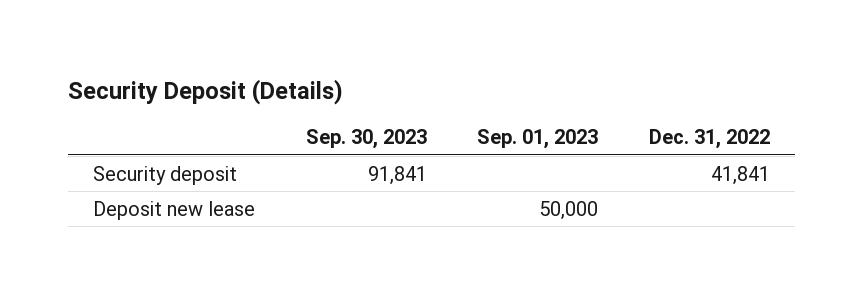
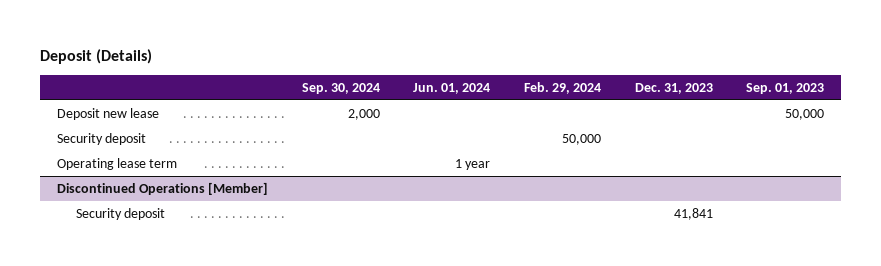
[67,79,343,106] Security Deposit (Details) -> [40,49,153,65] Deposit (Details)
[305,129,427,150] Sep. 30, 2023 -> none
[649,129,771,150] Dec. 31, 2022 -> none
none -> [301,82,380,94] Sep. 30, 2024
none -> [413,82,491,94] Jun. 01, 2024
none -> [523,81,601,94] Feb. 29, 2024
none -> [634,82,713,94] Dec. 31, 2023
[93,165,238,185] Security deposit -> [57,132,147,145] Security deposit
none -> [57,157,178,170] Operating lease term
none -> [57,181,269,195] Discontinued Operations [Member]
none -> [75,207,165,220] Security deposit

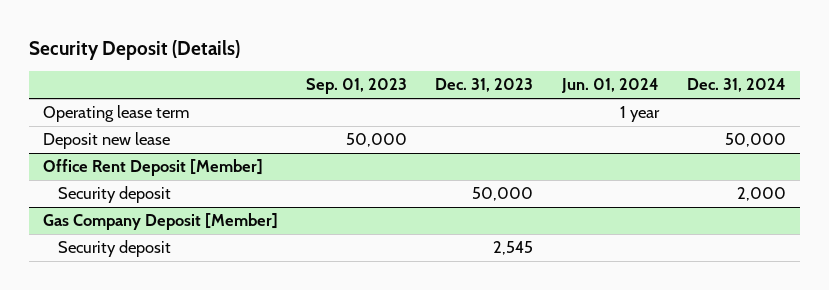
[40,49,153,65] Deposit (Details) -> [28,39,240,60] Security Deposit (Details)
[301,82,380,94] Sep. 30, 2024 -> none
[523,81,601,94] Feb. 29, 2024 -> none
none -> [686,78,786,93] Dec. 31, 2024
[57,132,147,145] Security deposit -> none
[57,181,269,195] Discontinued Operations [Member] -> none
[75,207,165,220] Security deposit -> none
[57,107,160,120] Deposit new lease -> [42,132,170,150] Deposit new lease
none -> [42,159,263,177] Office Rent Deposit [Member]
none -> [57,186,171,204] Security deposit
none -> [42,213,278,231] Gas Company Deposit [Member]
none -> [57,240,171,258] Security deposit

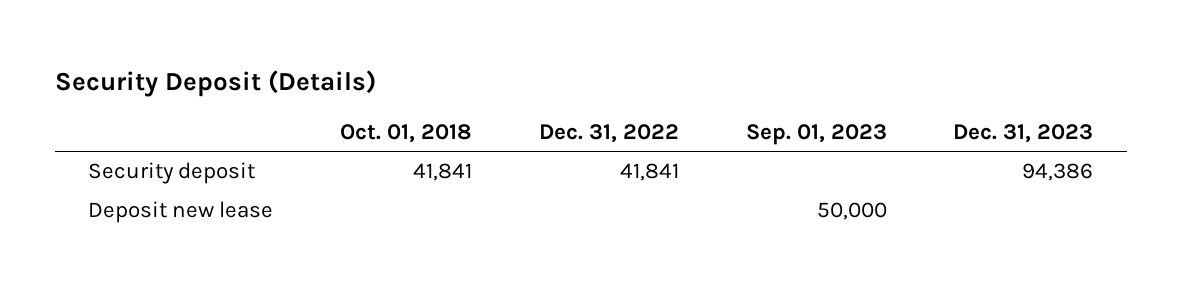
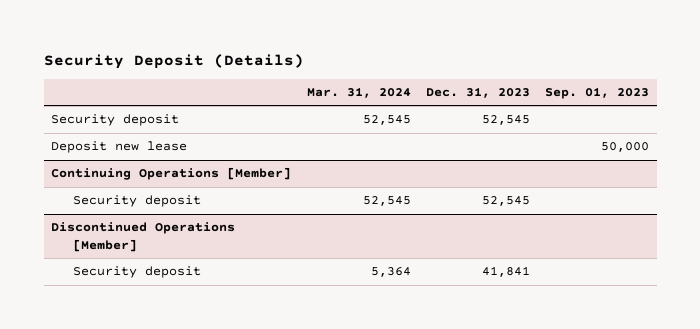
[339,124,472,144] Oct. 01, 2018 -> none
[538,124,679,144] Dec. 31, 2022 -> none
none -> [306,87,411,99] Mar. 31, 2024
[1022,163,1094,182] 94,386 -> [481,115,530,126] 52,545
none -> [51,167,292,181] Continuing Operations [Member]
none -> [72,195,201,208] Security deposit
none -> [51,222,236,252] Discontinued Operations [Member]
none -> [72,266,201,279] Security deposit

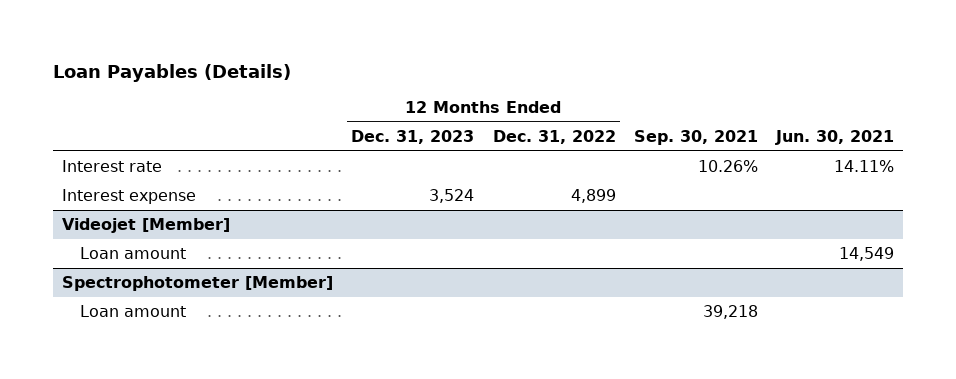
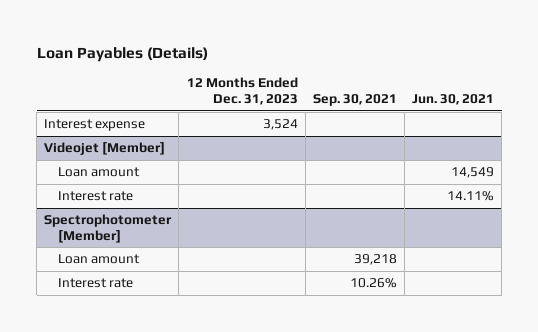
[492,130,616,145] Dec. 31, 2022 -> none
[62,160,163,173] Interest rate -> none
none -> [58,191,134,202] Interest rate
none -> [58,278,134,289] Interest rate

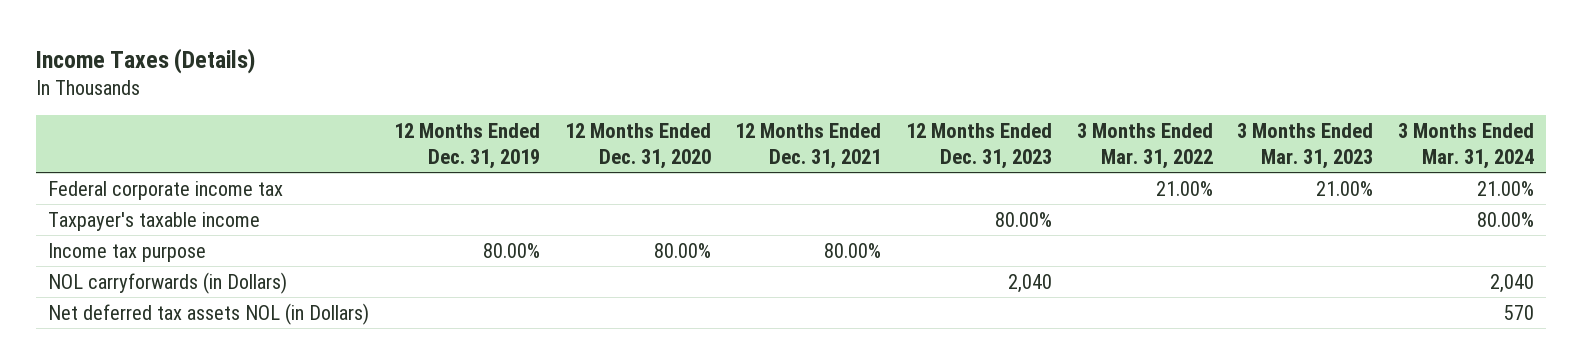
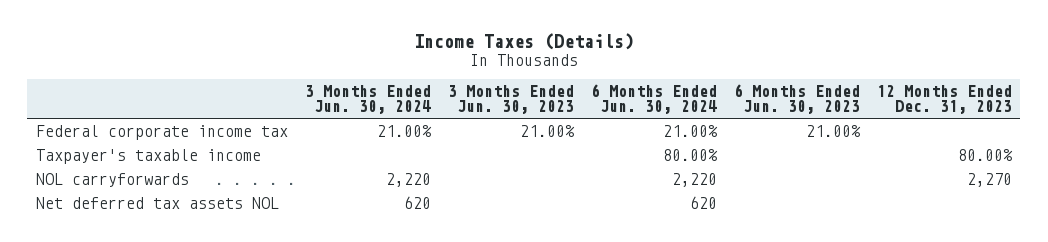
[394,123,541,169] 12 Months Ended Dec. 31, 2019 -> none
[564,123,711,169] 12 Months Ended Dec. 31, 2020 -> none
[735,123,882,169] 12 Months Ended Dec. 31, 2021 -> none
[1076,123,1213,169] 3 Months Ended Mar. 31, 2022 -> none
[1237,123,1374,169] 3 Months Ended Mar. 31, 2023 -> none
[1397,123,1534,169] 3 Months Ended Mar. 31, 2024 -> none
none -> [304,84,431,115] 3 Months Ended Jun. 30, 2024
none -> [447,84,574,115] 3 Months Ended Jun. 30, 2023
none -> [590,83,717,115] 6 Months Ended Jun. 30, 2024
none -> [733,83,860,115] 6 Months Ended Jun. 30, 2023
[48,242,207,262] Income tax purpose -> none
[48,271,288,294] NOL carryforwards (in Dollars) -> [35,172,189,187] NOL carryforwards
[1008,273,1053,293] 2,040 -> [966,172,1012,187] 2,270
[48,302,370,325] Net deferred tax assets NOL (in Dollars) -> [35,196,279,209] Net deferred tax assets NOL

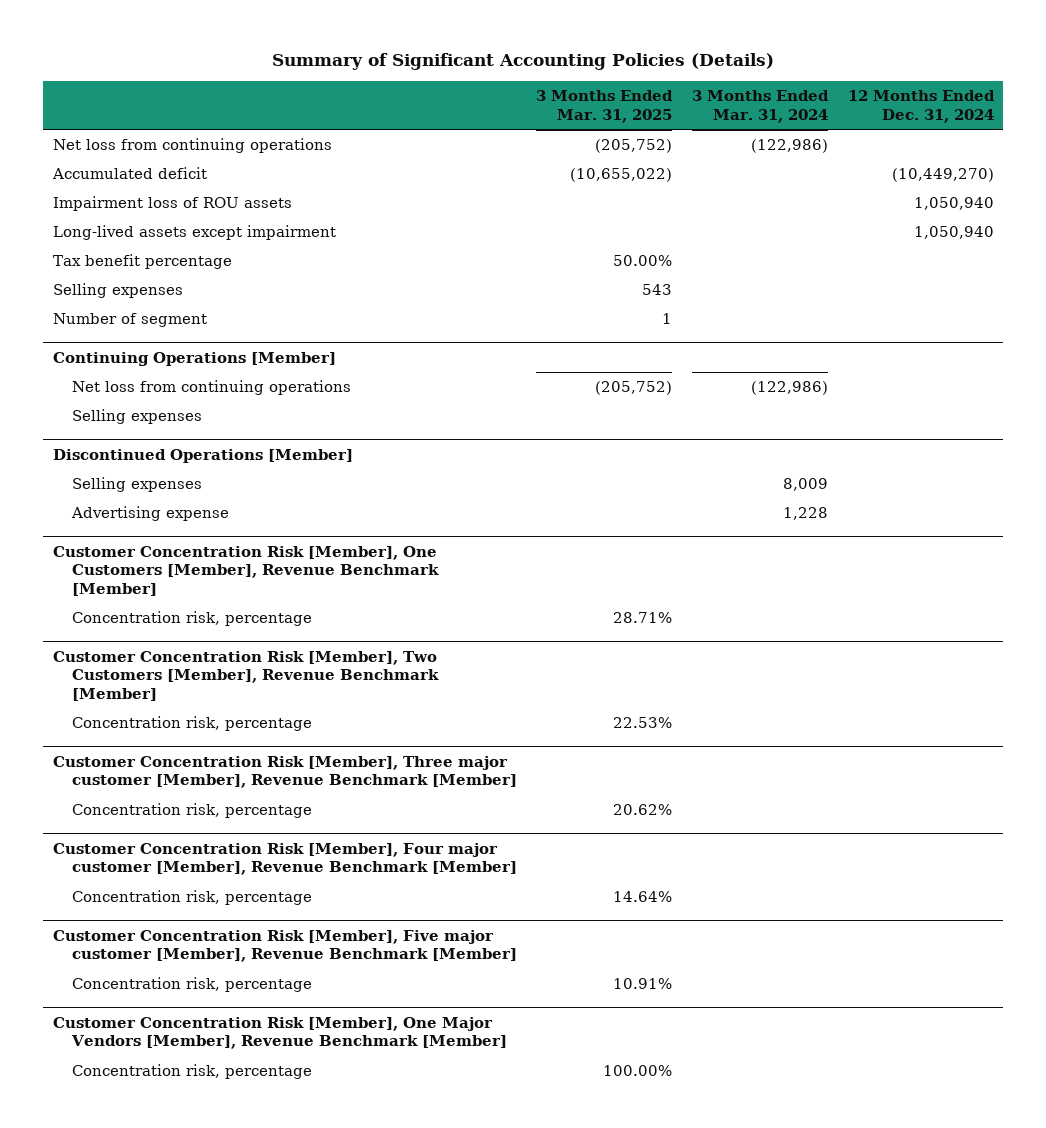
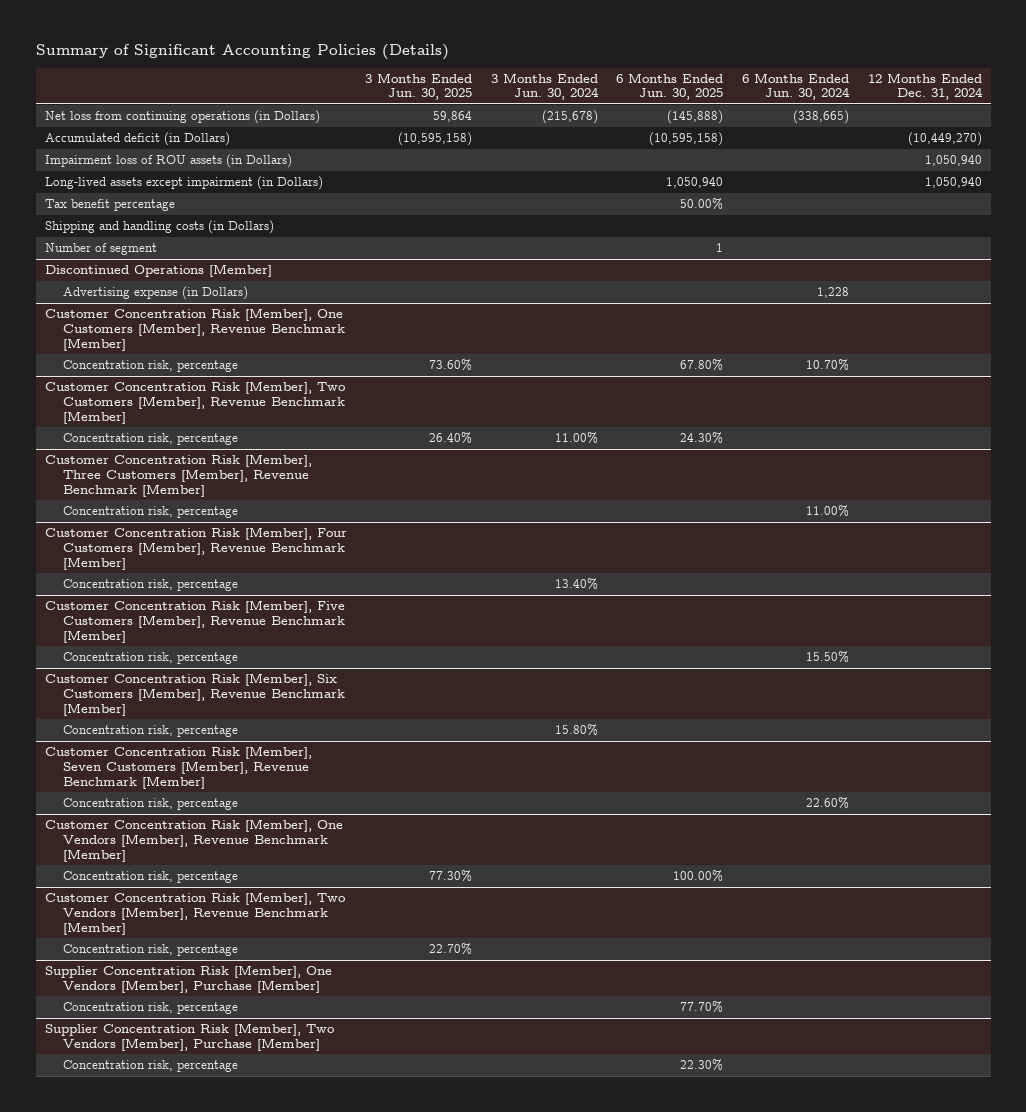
[536,90,674,123] 3 Months Ended Mar. 31, 2025 -> none
[692,90,830,123] 3 Months Ended Mar. 31, 2024 -> none
none -> [365,72,473,101] 3 Months Ended Jun. 30, 2025
none -> [490,72,599,101] 3 Months Ended Jun. 30, 2024
none -> [616,72,724,101] 6 Months Ended Jun. 30, 2025
none -> [742,72,851,101] 6 Months Ended Jun. 30, 2024
[52,138,332,154] Net loss from continuing operations -> [44,110,320,125] Net loss from continuing operations (in Dollars)
[51,167,207,180] Accumulated deficit -> [44,132,230,147] Accumulated deficit (in Dollars)
[52,196,292,212] Impairment loss of ROU assets -> [44,154,292,169] Impairment loss of ROU assets (in Dollars)
[52,225,336,241] Long-lived assets except impairment -> [44,176,323,191] Long-lived assets except impairment (in Dollars)
[52,283,183,299] Selling expenses -> none
none -> [44,220,274,235] Shipping and handling costs (in Dollars)
[52,351,336,366] Continuing Operations [Member] -> none
[71,380,351,396] Net loss from continuing operations -> none
[71,409,202,425] Selling expenses -> none
[71,477,202,493] Selling expenses -> none
[70,506,229,522] Advertising expense -> [62,286,248,301] Advertising expense (in Dollars)
[52,755,517,789] Customer Concentration Risk [Member], Three major customer [Member], Revenue Benchmark [Member] -> [44,454,312,497] Customer Concentration Risk [Member], Three Customers [Member], Revenue Benchmark [Member]
[52,842,517,876] Customer Concentration Risk [Member], Four major customer [Member], Revenue Benchmark [Member] -> [44,527,347,570] Customer Concentration Risk [Member], Four Customers [Member], Revenue Benchmark [Member]
[52,929,517,963] Customer Concentration Risk [Member], Five major customer [Member], Revenue Benchmark [Member] -> [44,600,345,643] Customer Concentration Risk [Member], Five Customers [Member], Revenue Benchmark [Member]
none -> [44,673,345,716] Customer Concentration Risk [Member], Six Customers [Member], Revenue Benchmark [Member]
none -> [62,725,238,738] Concentration risk, percentage
none -> [44,746,312,789] Customer Concentration Risk [Member], Seven Customers [Member], Revenue Benchmark [Member]
none -> [62,798,238,811] Concentration risk, percentage
[52,1016,507,1050] Customer Concentration Risk [Member], One Major Vendors [Member], Revenue Benchmark [Member] -> [44,819,343,862] Customer Concentration Risk [Member], One Vendors [Member], Revenue Benchmark [Member]
none -> [44,892,346,935] Customer Concentration Risk [Member], Two Vendors [Member], Revenue Benchmark [Member]
none -> [62,944,238,957] Concentration risk, percentage
none -> [44,965,332,993] Supplier Concentration Risk [Member], One Vendors [Member], Purchase [Member]
none -> [62,1002,238,1015] Concentration risk, percentage
none -> [44,1023,335,1051] Supplier Concentration Risk [Member], Two Vendors [Member], Purchase [Member]
none -> [62,1060,238,1073] Concentration risk, percentage

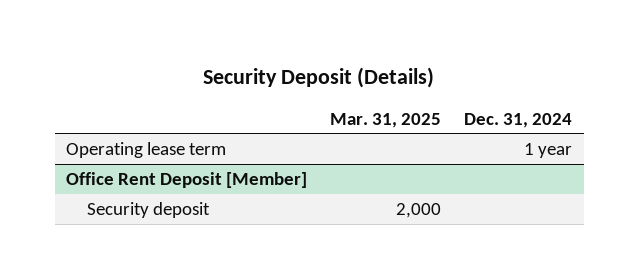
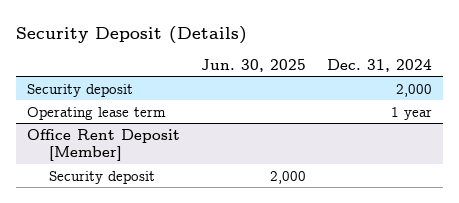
[330,112,442,128] Mar. 31, 2025 -> none
none -> [200,58,306,72] Jun. 30, 2025
none -> [26,83,133,97] Security deposit

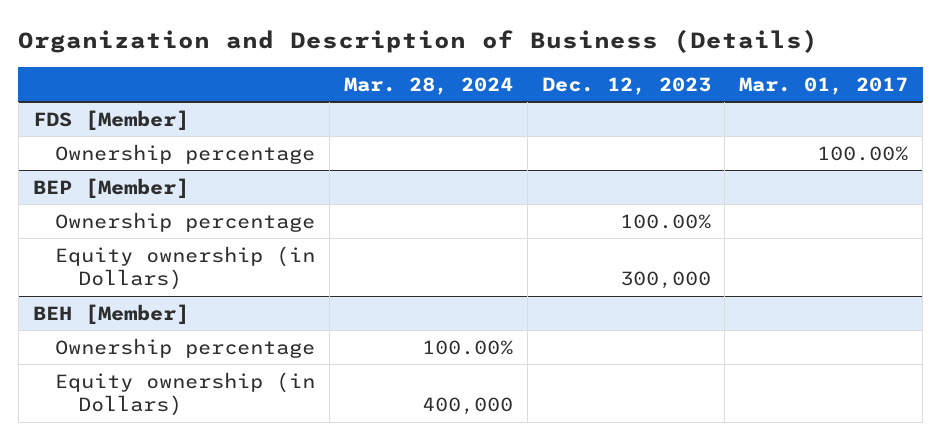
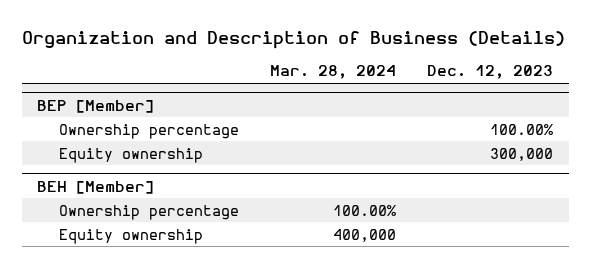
[739,76,909,95] Mar. 01, 2017 -> none
[32,109,189,130] FDS [Member] -> none
[55,143,316,164] Ownership percentage -> none
[55,245,316,291] Equity ownership (in Dollars) -> [58,147,203,163] Equity ownership
[55,371,316,417] Equity ownership (in Dollars) -> [58,228,203,244] Equity ownership

